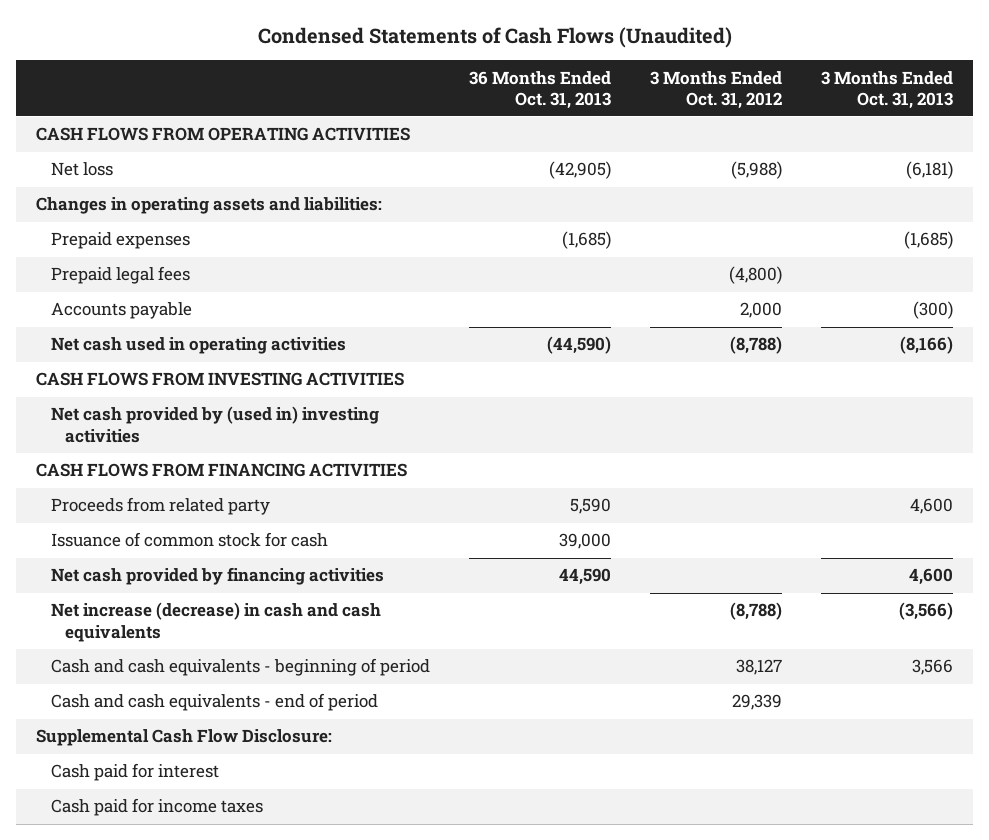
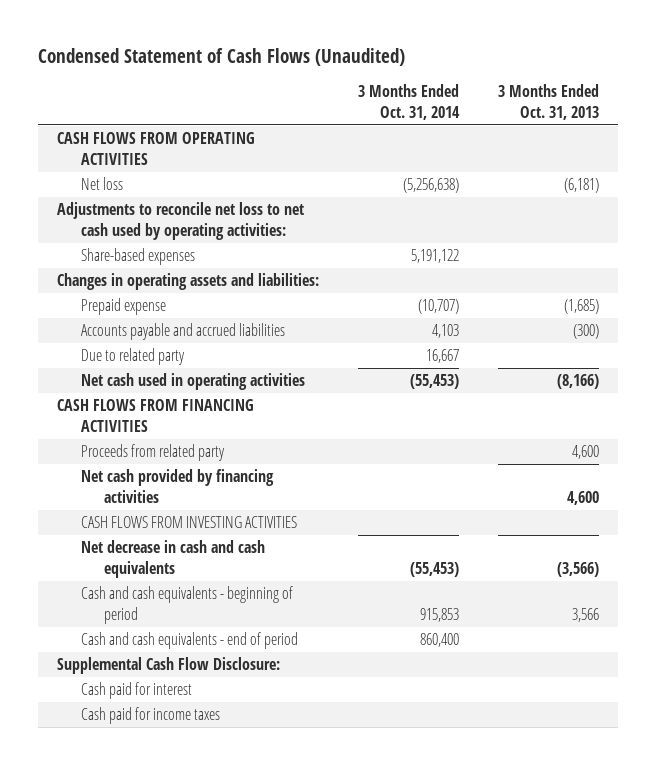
[257,27,732,49] Condensed Statements of Cash Flows (Unaudited) -> [37,47,405,66] Condensed Statement of Cash Flows (Unaudited)
[468,70,611,109] 36 Months Ended Oct. 31, 2013 -> none
[649,70,782,109] 3 Months Ended Oct. 31, 2012 -> none
none -> [357,84,460,120] 3 Months Ended Oct. 31, 2014
none -> [57,202,305,241] Adjustments to reconcile net loss to net cash used by operating activities:
none -> [80,248,195,266] Share-based expenses
[50,266,190,285] Prepaid legal fees -> none
[50,302,192,320] Accounts payable -> none
[50,232,190,250] Prepaid expenses -> [80,298,166,316] Prepaid expense
none -> [80,323,285,341] Accounts payable and accrued liabilities
none -> [80,348,185,366] Due to related party
[50,406,379,443] Net cash provided by (used in) investing activities -> none
[50,532,328,548] Issuance of common stock for cash -> none
[36,372,405,387] CASH FLOWS FROM INVESTING ACTIVITIES -> [80,516,297,529] CASH FLOWS FROM INVESTING ACTIVITIES
[50,602,381,642] Net increase (decrease) in cash and cash equivalents -> [80,540,265,579] Net decrease in cash and cash equivalents

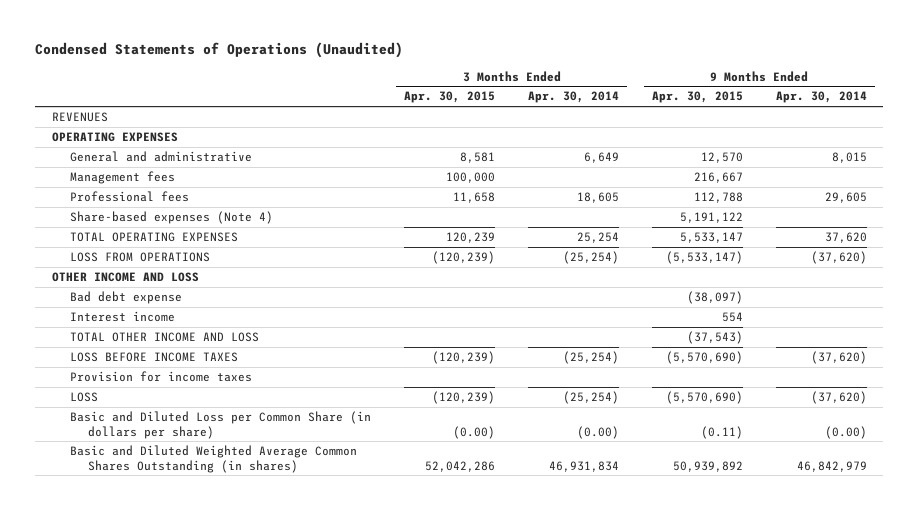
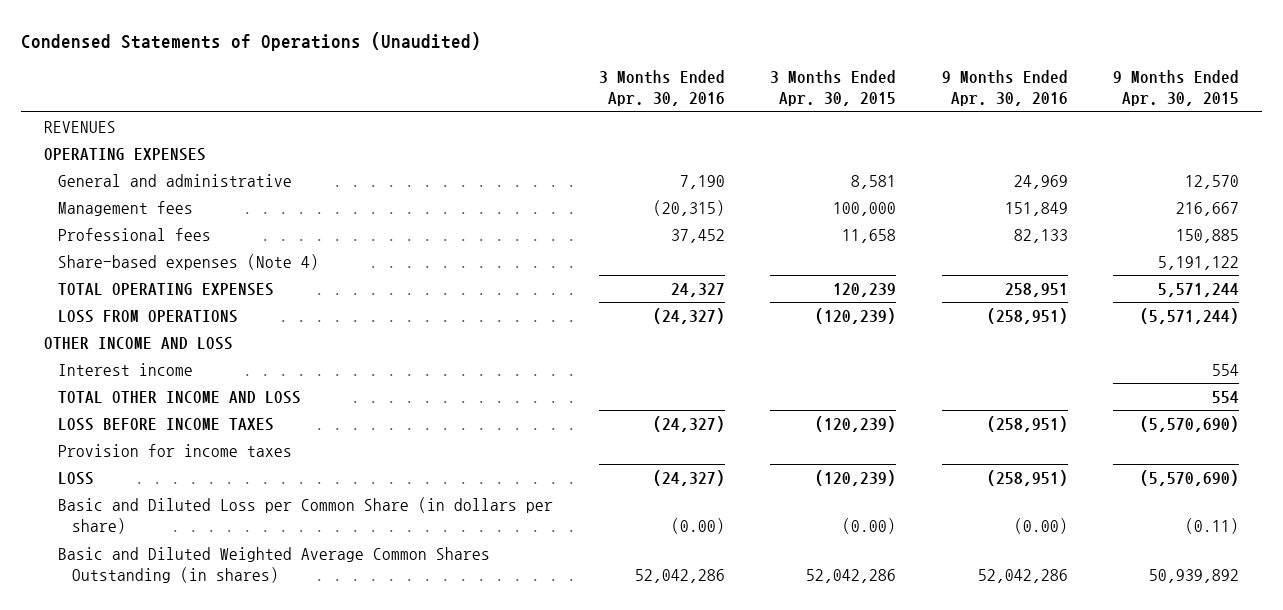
[527,91,619,104] Apr. 30, 2014 -> none
[775,91,867,104] Apr. 30, 2014 -> none
none -> [598,70,725,107] 3 Months Ended Apr. 30, 2016
none -> [941,70,1068,107] 9 Months Ended Apr. 30, 2016
[693,192,743,204] 112,788 -> [1176,229,1240,244] 150,885
[679,232,743,244] 5,533,147 -> [1158,283,1240,298] 5,571,244
[665,251,743,265] (5,533,147) -> [1140,308,1240,325] (5,571,244)
[70,291,183,305] Bad debt expense -> none
[686,331,743,345] (37,543) -> [1212,391,1240,404] 554

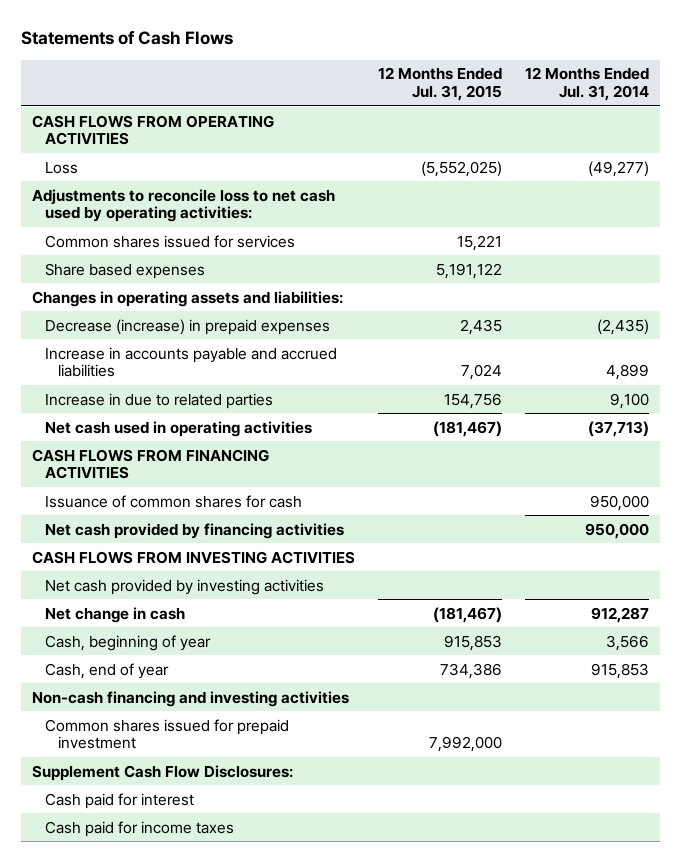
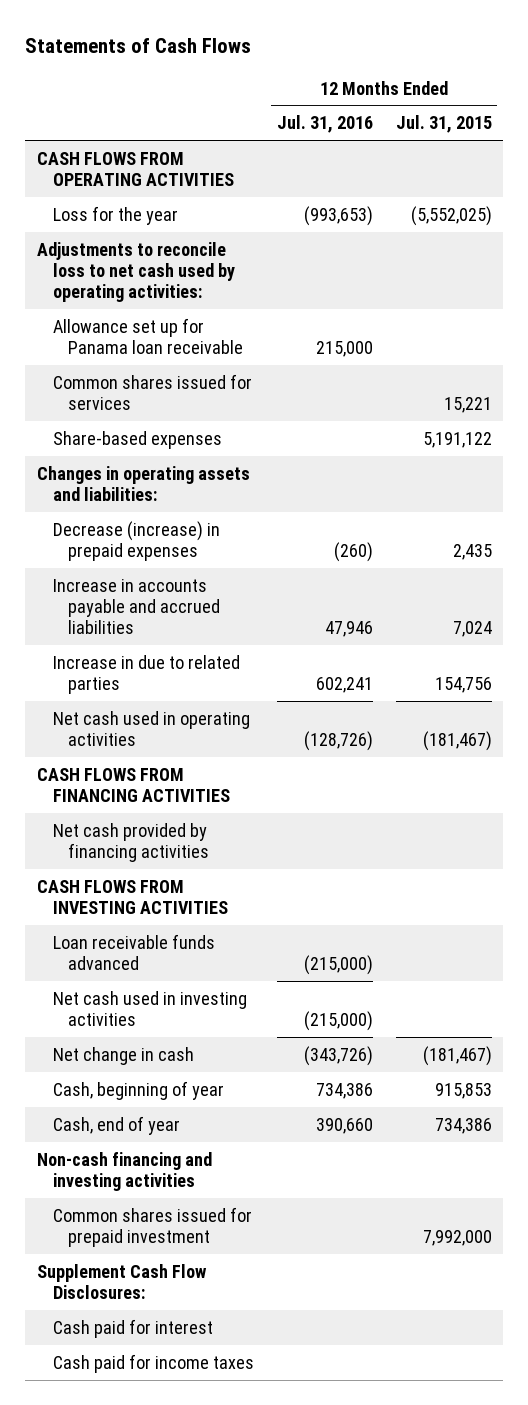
[524,67,649,102] 12 Months Ended Jul. 31, 2014 -> none
none -> [276,115,373,134] Jul. 31, 2016
[45,161,79,174] Loss -> [52,205,178,225] Loss for the year
none -> [52,317,244,355] Allowance set up for Panama loan receivable
[45,262,206,279] Share based expenses -> [52,430,222,449] Share-based expenses
[45,494,303,508] Issuance of common shares for cash -> none
none -> [52,933,215,971] Loan receivable funds advanced
[45,578,325,595] Net cash provided by investing activities -> [52,990,247,1027] Net cash used in investing activities

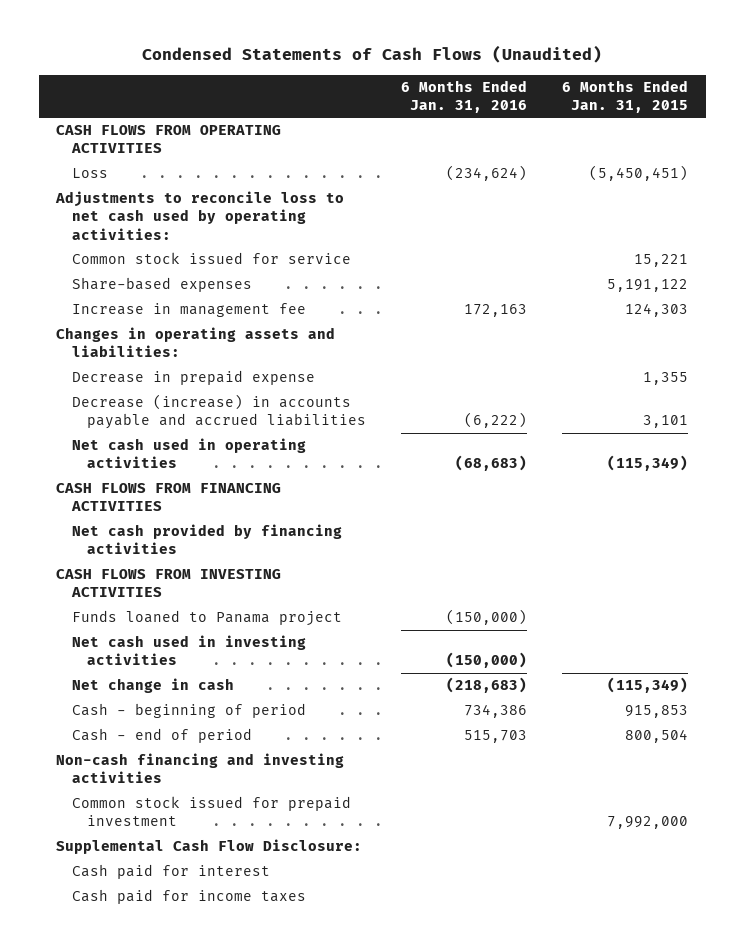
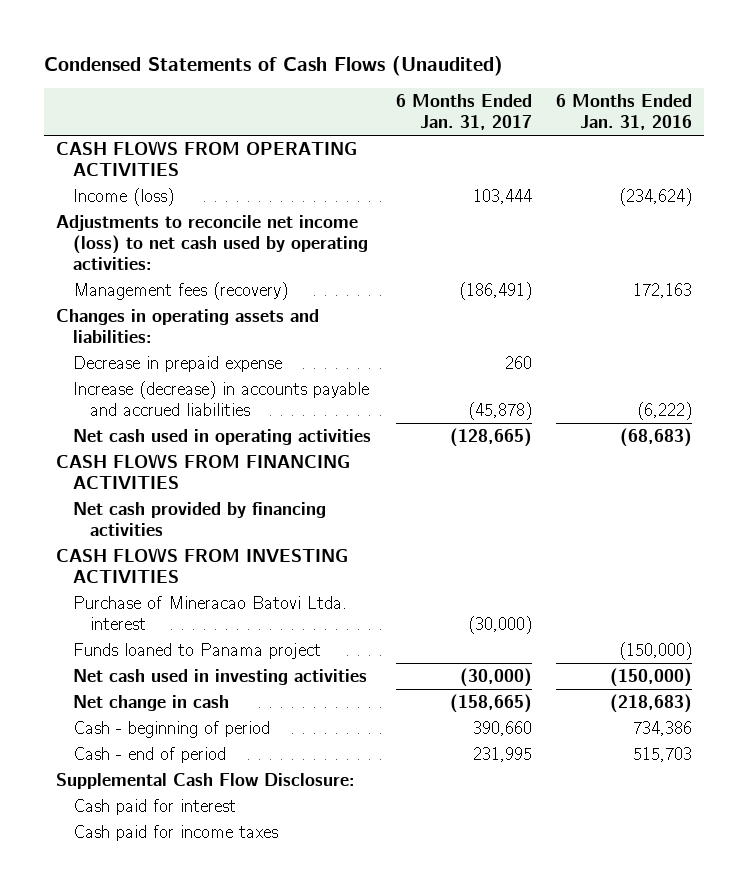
[562,79,689,113] 6 Months Ended Jan. 31, 2015 -> none
none -> [395,94,532,131] 6 Months Ended Jan. 31, 2017
[71,252,351,265] Common stock issued for service -> none
[71,277,252,293] Share-based expenses -> none
[71,168,108,179] Loss -> [73,187,175,206] Income (loss)
[55,191,345,240] Adjustments to reconcile loss to net cash used by operating activities: -> [56,214,369,271] Adjustments to reconcile net income (loss) to net cash used by operating activities:
[71,303,306,318] Increase in management fee -> [73,281,289,300] Management fees (recovery)
[71,394,366,430] Decrease (increase) in accounts payable and accrued liabilities -> [73,380,370,417] Increase (decrease) in accounts payable and accrued liabilities
none -> [73,595,348,631] Purchase of Mineracao Batovi Ltda. interest
[56,753,345,784] Non-cash financing and investing activities -> none
[71,796,351,827] Common stock issued for prepaid investment -> none

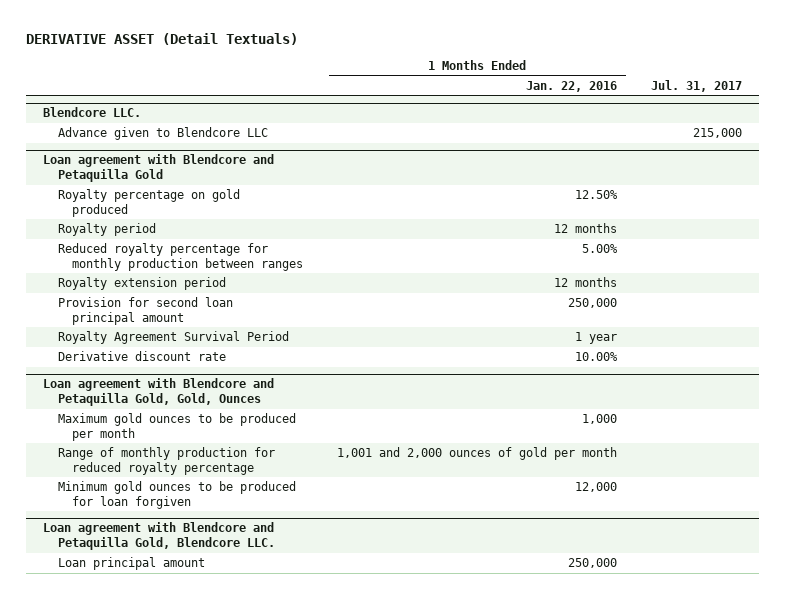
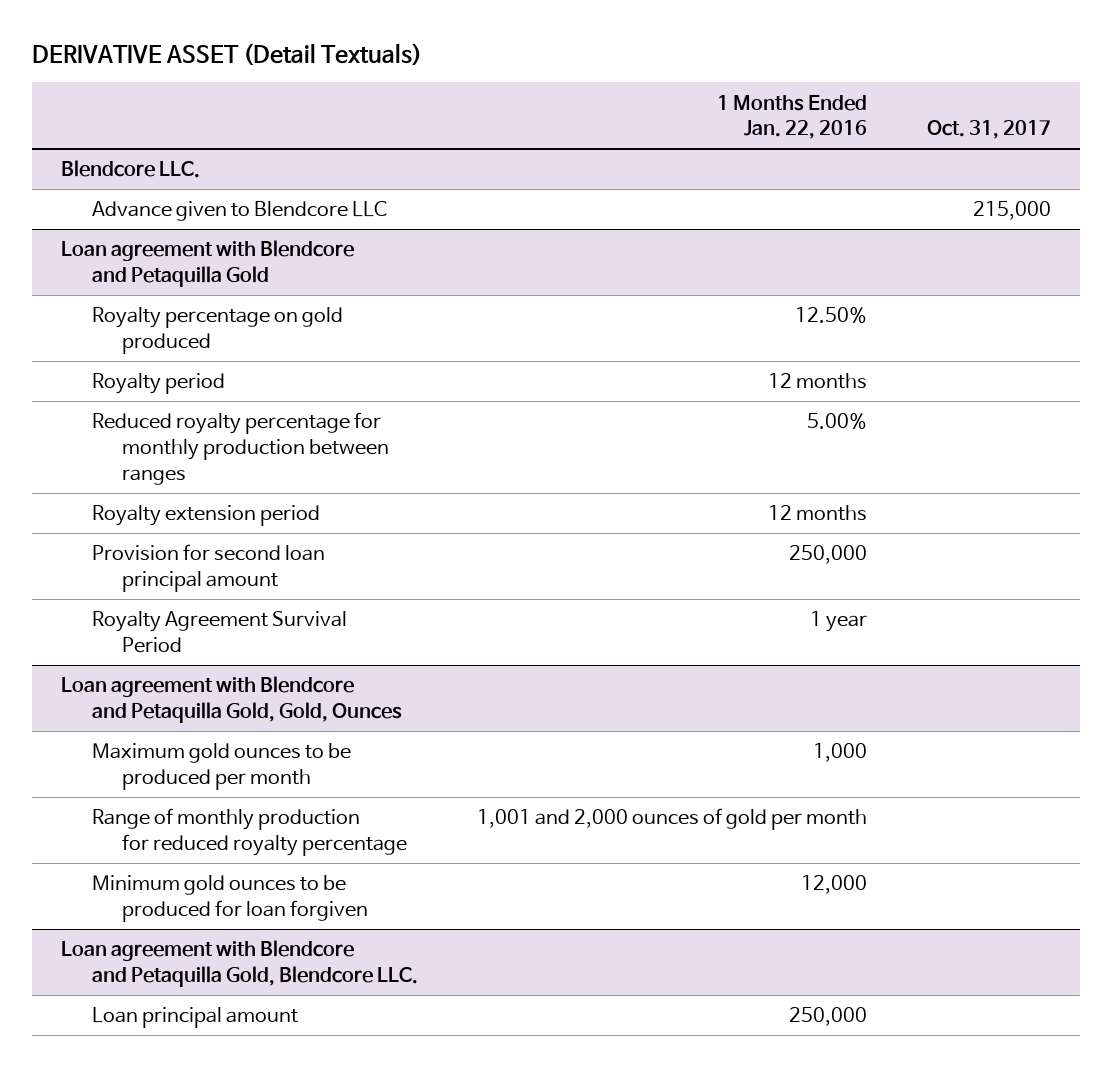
[651,79,743,92] Jul. 31, 2017 -> none
none -> [926,120,1051,140] Oct. 31, 2017
[57,351,226,362] Derivative discount rate -> none

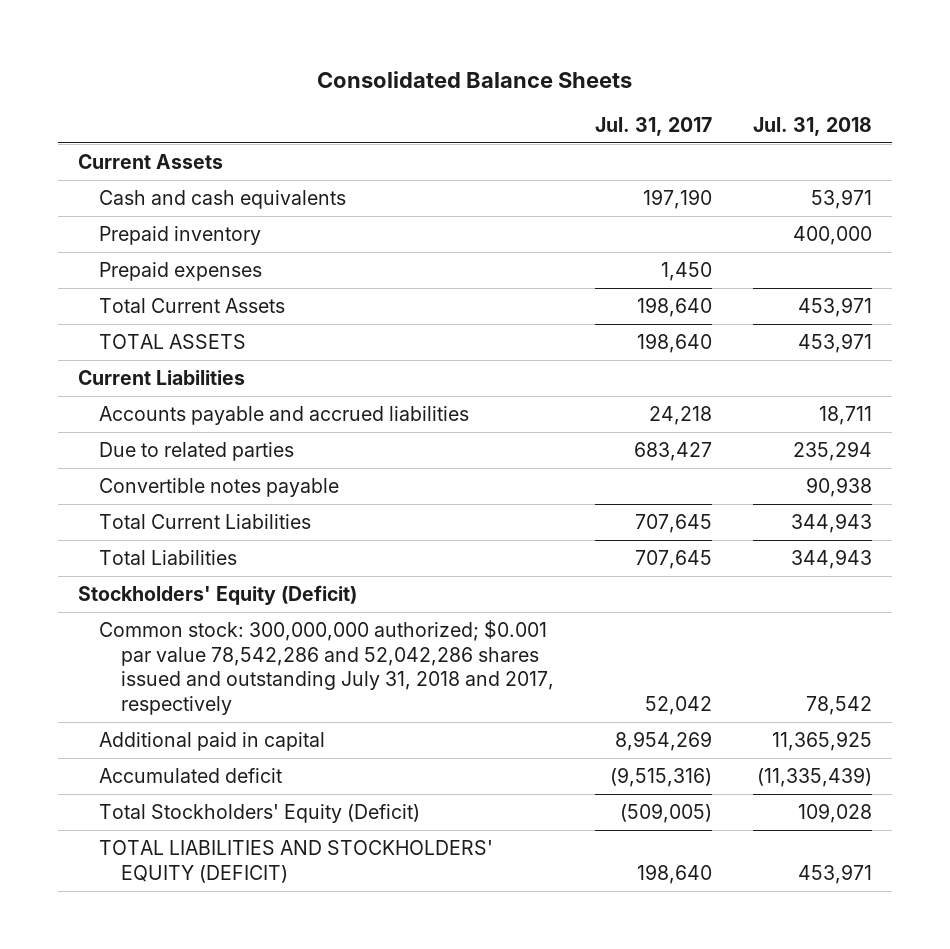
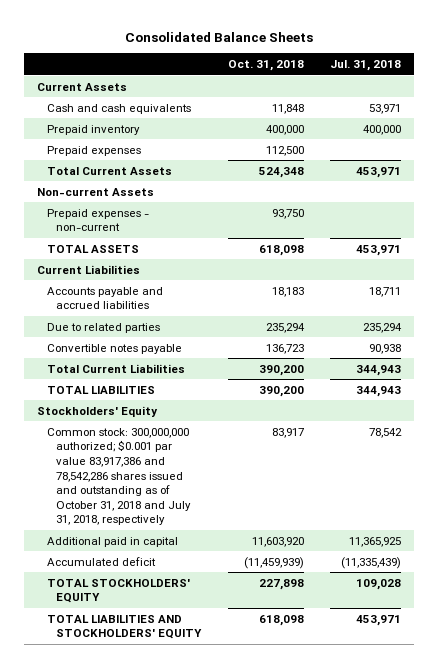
[594,116,712,136] Jul. 31, 2017 -> none
none -> [227,60,304,72] Oct. 31, 2018
none -> [37,187,155,196] Non-current Assets
none -> [46,208,149,232] Prepaid expenses - non-current
[99,550,238,566] Total Liabilities -> [46,385,155,394] TOTAL LIABILITIES
[78,585,358,606] Stockholders' Equity (Deficit) -> [37,405,159,417] Stockholders' Equity
[99,620,554,716] Common stock: 300,000,000 authorized; $0.001 par value 78,542,286 and 52,042,286 shares issued and outstanding July 31, 2018 and 2017, respectively -> [46,427,192,526] Common stock: 300,000,000 authorized; $0.001 par value 83,917,386 and 78,542,286 shares issued and outstanding as of October 31, 2018 and July 31, 2018, respectively
[99,804,421,824] Total Stockholders' Equity (Deficit) -> [46,578,190,604] TOTAL STOCKHOLDERS' EQUITY
[99,840,494,883] TOTAL LIABILITIES AND STOCKHOLDERS' EQUITY (DEFICIT) -> [46,614,203,640] TOTAL LIABILITIES AND STOCKHOLDERS' EQUITY

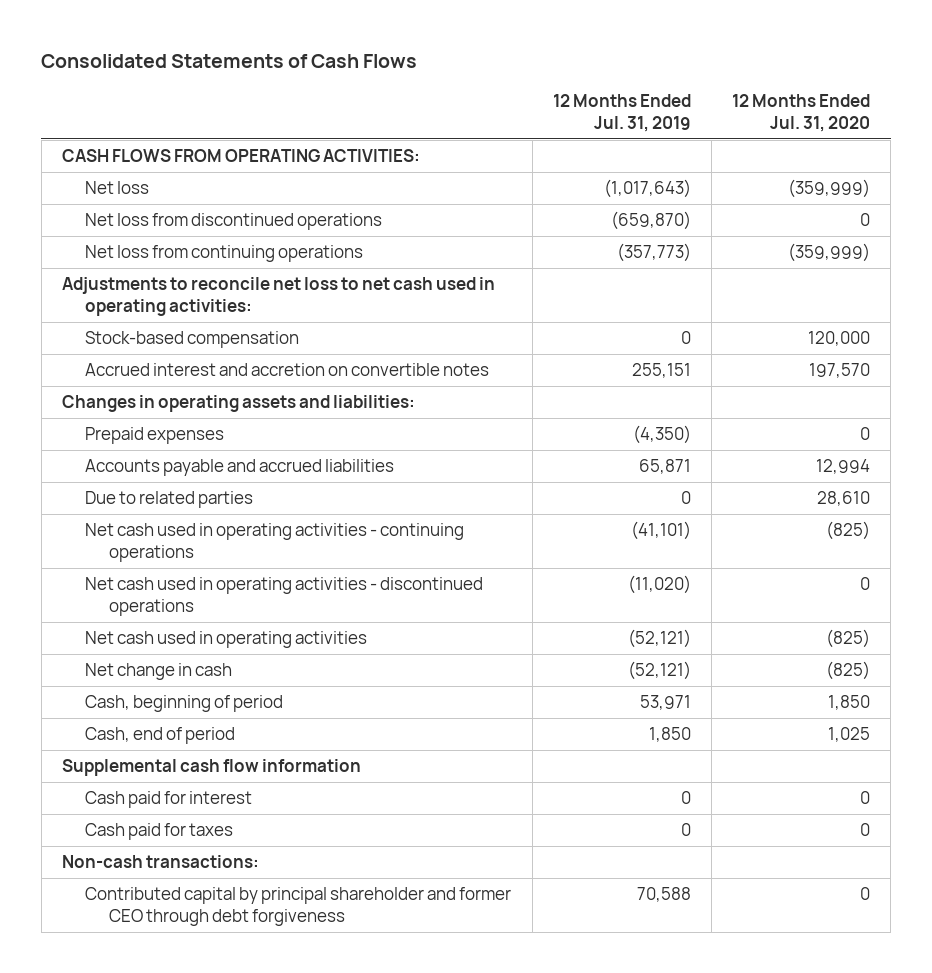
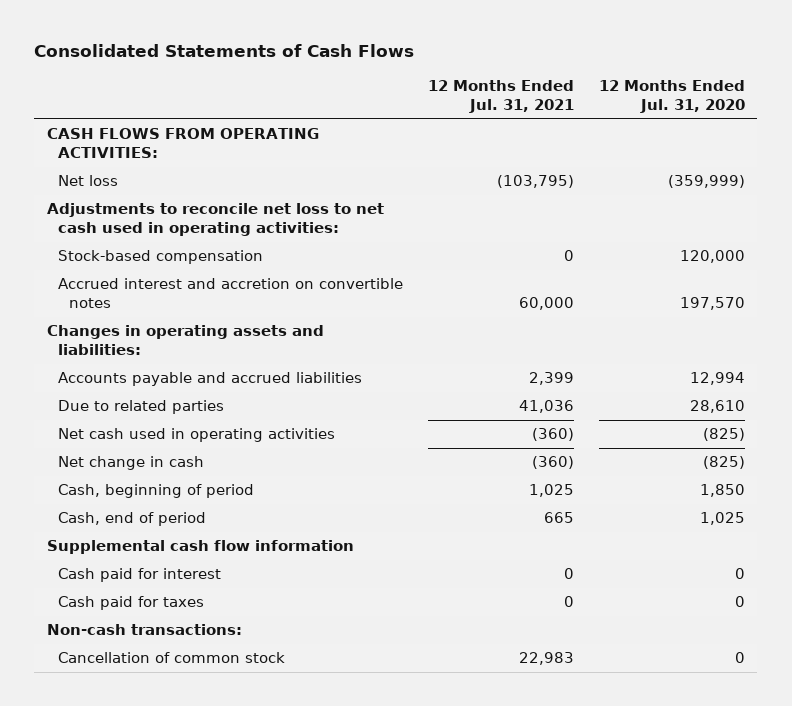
[552,94,691,133] 12 Months Ended Jul. 31, 2019 -> none
none -> [427,80,574,114] 12 Months Ended Jul. 31, 2021
[85,213,383,231] Net loss from discontinued operations -> none
[85,245,364,263] Net loss from continuing operations -> none
[85,427,225,445] Prepaid expenses -> none
[85,523,465,563] Net cash used in operating activities - continuing operations -> none
[85,577,484,617] Net cash used in operating activities - discontinued operations -> none
[85,887,512,927] Contributed capital by principal shareholder and former CEO through debt forgiveness -> none
none -> [57,652,285,664] Cancellation of common stock

